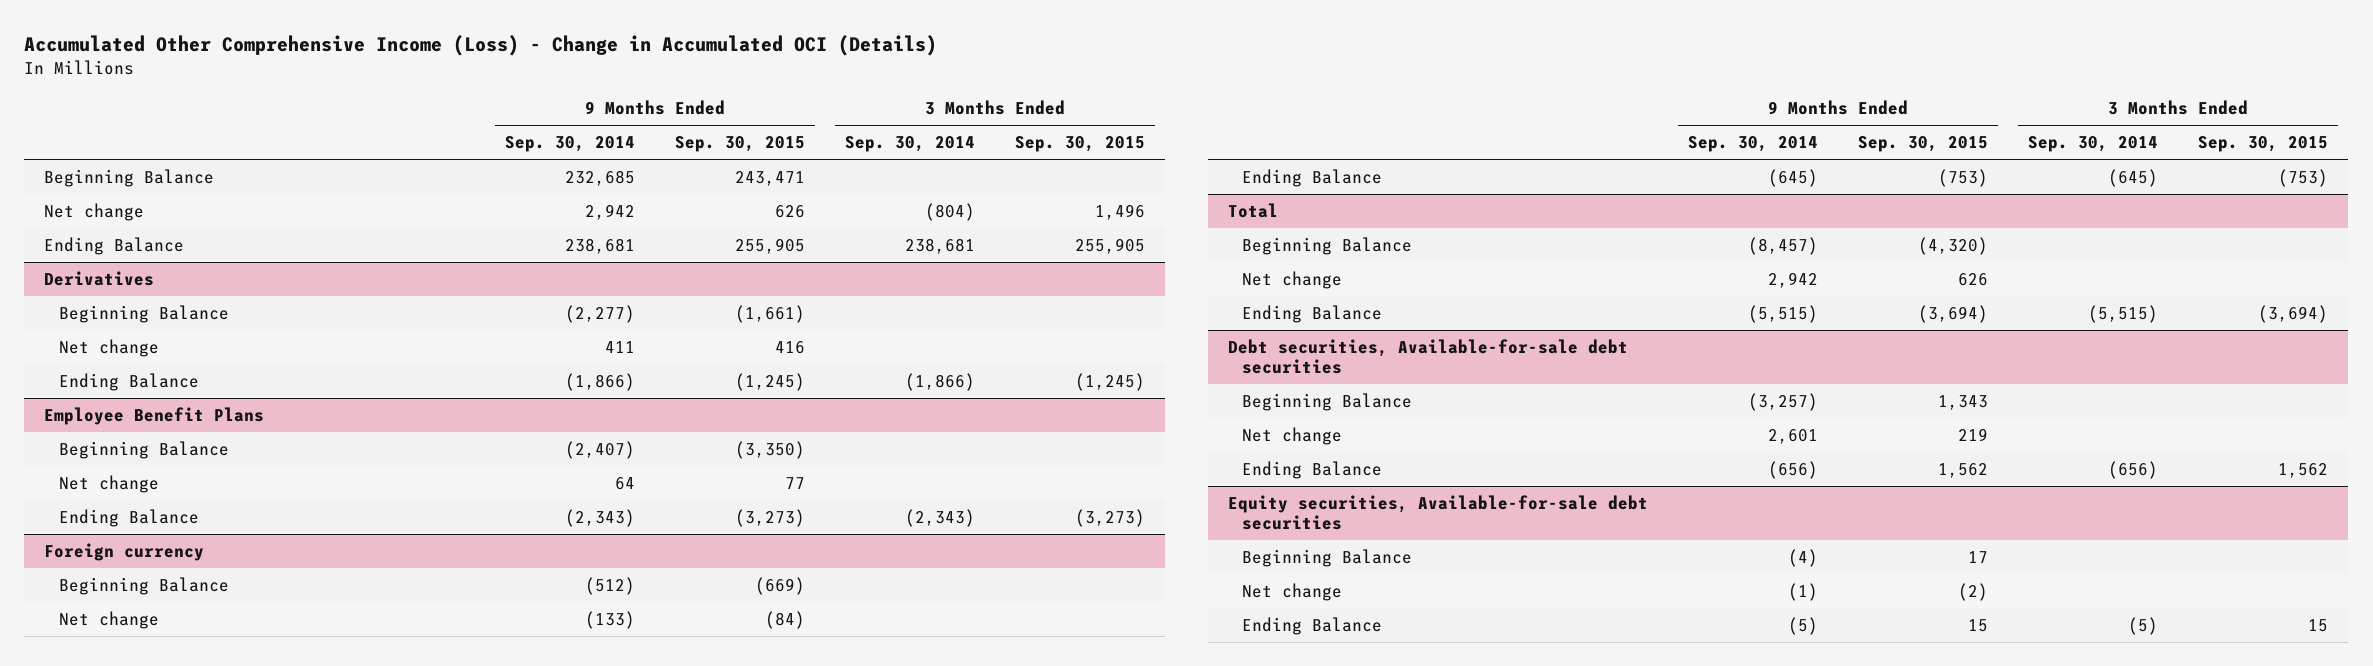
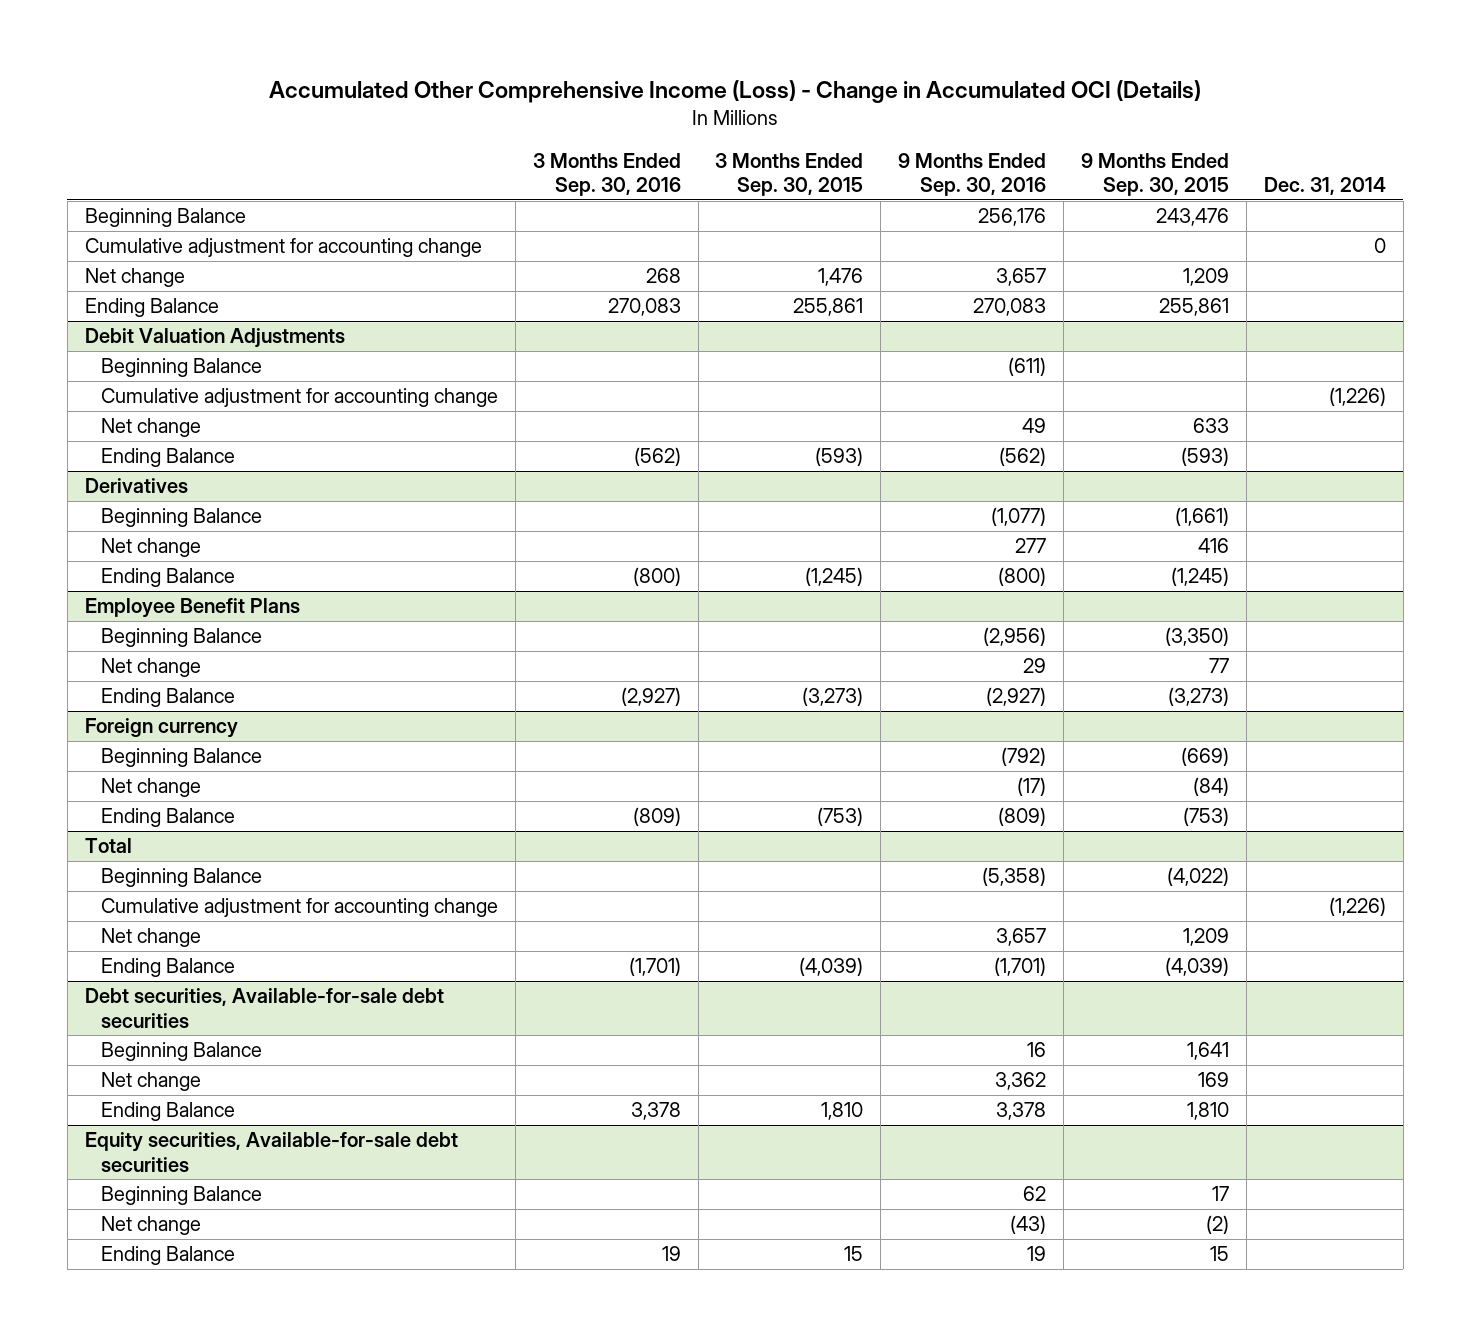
[504,136,635,153] Sep. 30, 2014 -> none
[844,136,975,153] Sep. 30, 2014 -> none
none -> [532,152,681,196] 3 Months Ended Sep. 30, 2016
none -> [898,152,1047,196] 9 Months Ended Sep. 30, 2016
none -> [1263,176,1386,195] Dec. 31, 2014
[734,170,805,186] 243,471 -> [1156,208,1230,227] 243,476
none -> [84,238,482,258] Cumulative adjustment for accounting change
[774,204,805,218] 626 -> [1183,268,1230,287] 1,209
[1094,203,1145,220] 1,496 -> [818,268,864,287] 1,476
[734,237,805,254] 255,905 -> [1159,298,1230,317] 255,861
[1074,237,1145,254] 255,905 -> [793,298,864,317] 255,861
none -> [84,328,345,349] Debit Valuation Adjustments
none -> [100,358,262,378] Beginning Balance
none -> [100,388,498,408] Cumulative adjustment for accounting change
none -> [100,418,201,438] Net change
none -> [100,448,235,468] Ending Balance
[1917,236,1988,255] (4,320) -> [1167,867,1230,887] (4,022)
none -> [100,898,498,918] Cumulative adjustment for accounting change
[1957,272,1988,286] 626 -> [1183,928,1230,947] 1,209
[1917,304,1988,323] (3,694) -> [1165,957,1230,977] (4,039)
[2258,304,2329,323] (3,694) -> [799,957,864,977] (4,039)
[1937,394,1988,410] 1,343 -> [1187,1042,1230,1061] 1,641
[1957,427,1988,441] 219 -> [1198,1072,1230,1088] 169
[1937,462,1988,478] 1,562 -> [1187,1102,1230,1121] 1,810
[2278,462,2329,478] 1,562 -> [821,1102,864,1121] 1,810

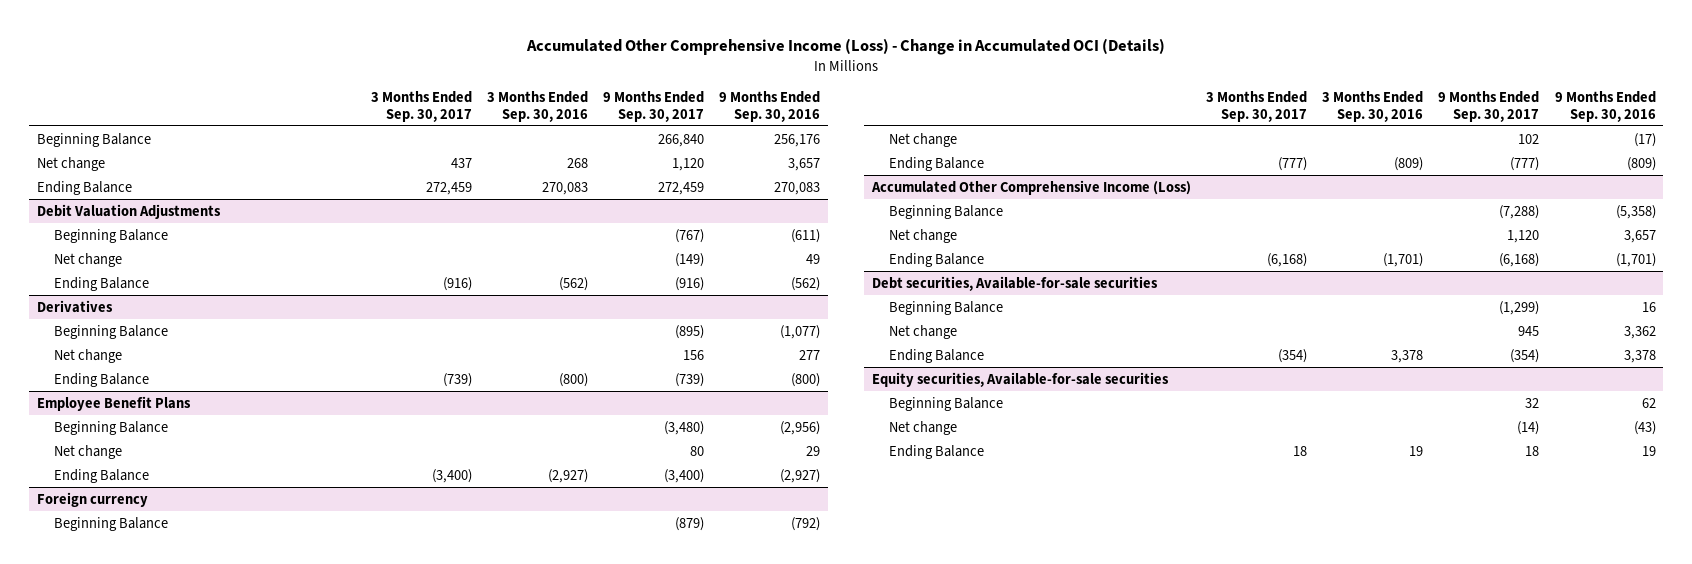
[715,152,864,196] 3 Months Ended Sep. 30, 2015 -> none
[1081,152,1230,196] 9 Months Ended Sep. 30, 2015 -> none
[1263,176,1386,195] Dec. 31, 2014 -> none
none -> [370,90,472,122] 3 Months Ended Sep. 30, 2017
none -> [603,90,705,122] 9 Months Ended Sep. 30, 2017
[84,238,482,258] Cumulative adjustment for accounting change -> none
[100,388,498,408] Cumulative adjustment for accounting change -> none
[84,838,132,854] Total -> [870,179,1191,195] Accumulated Other Comprehensive Income (Loss)
[100,898,498,918] Cumulative adjustment for accounting change -> none
[84,988,444,1028] Debt securities, Available-for-sale debt securities -> [871,275,1158,291] Debt securities, Available-for-sale securities
[84,1132,458,1172] Equity securities, Available-for-sale debt securities -> [871,371,1169,387] Equity securities, Available-for-sale securities

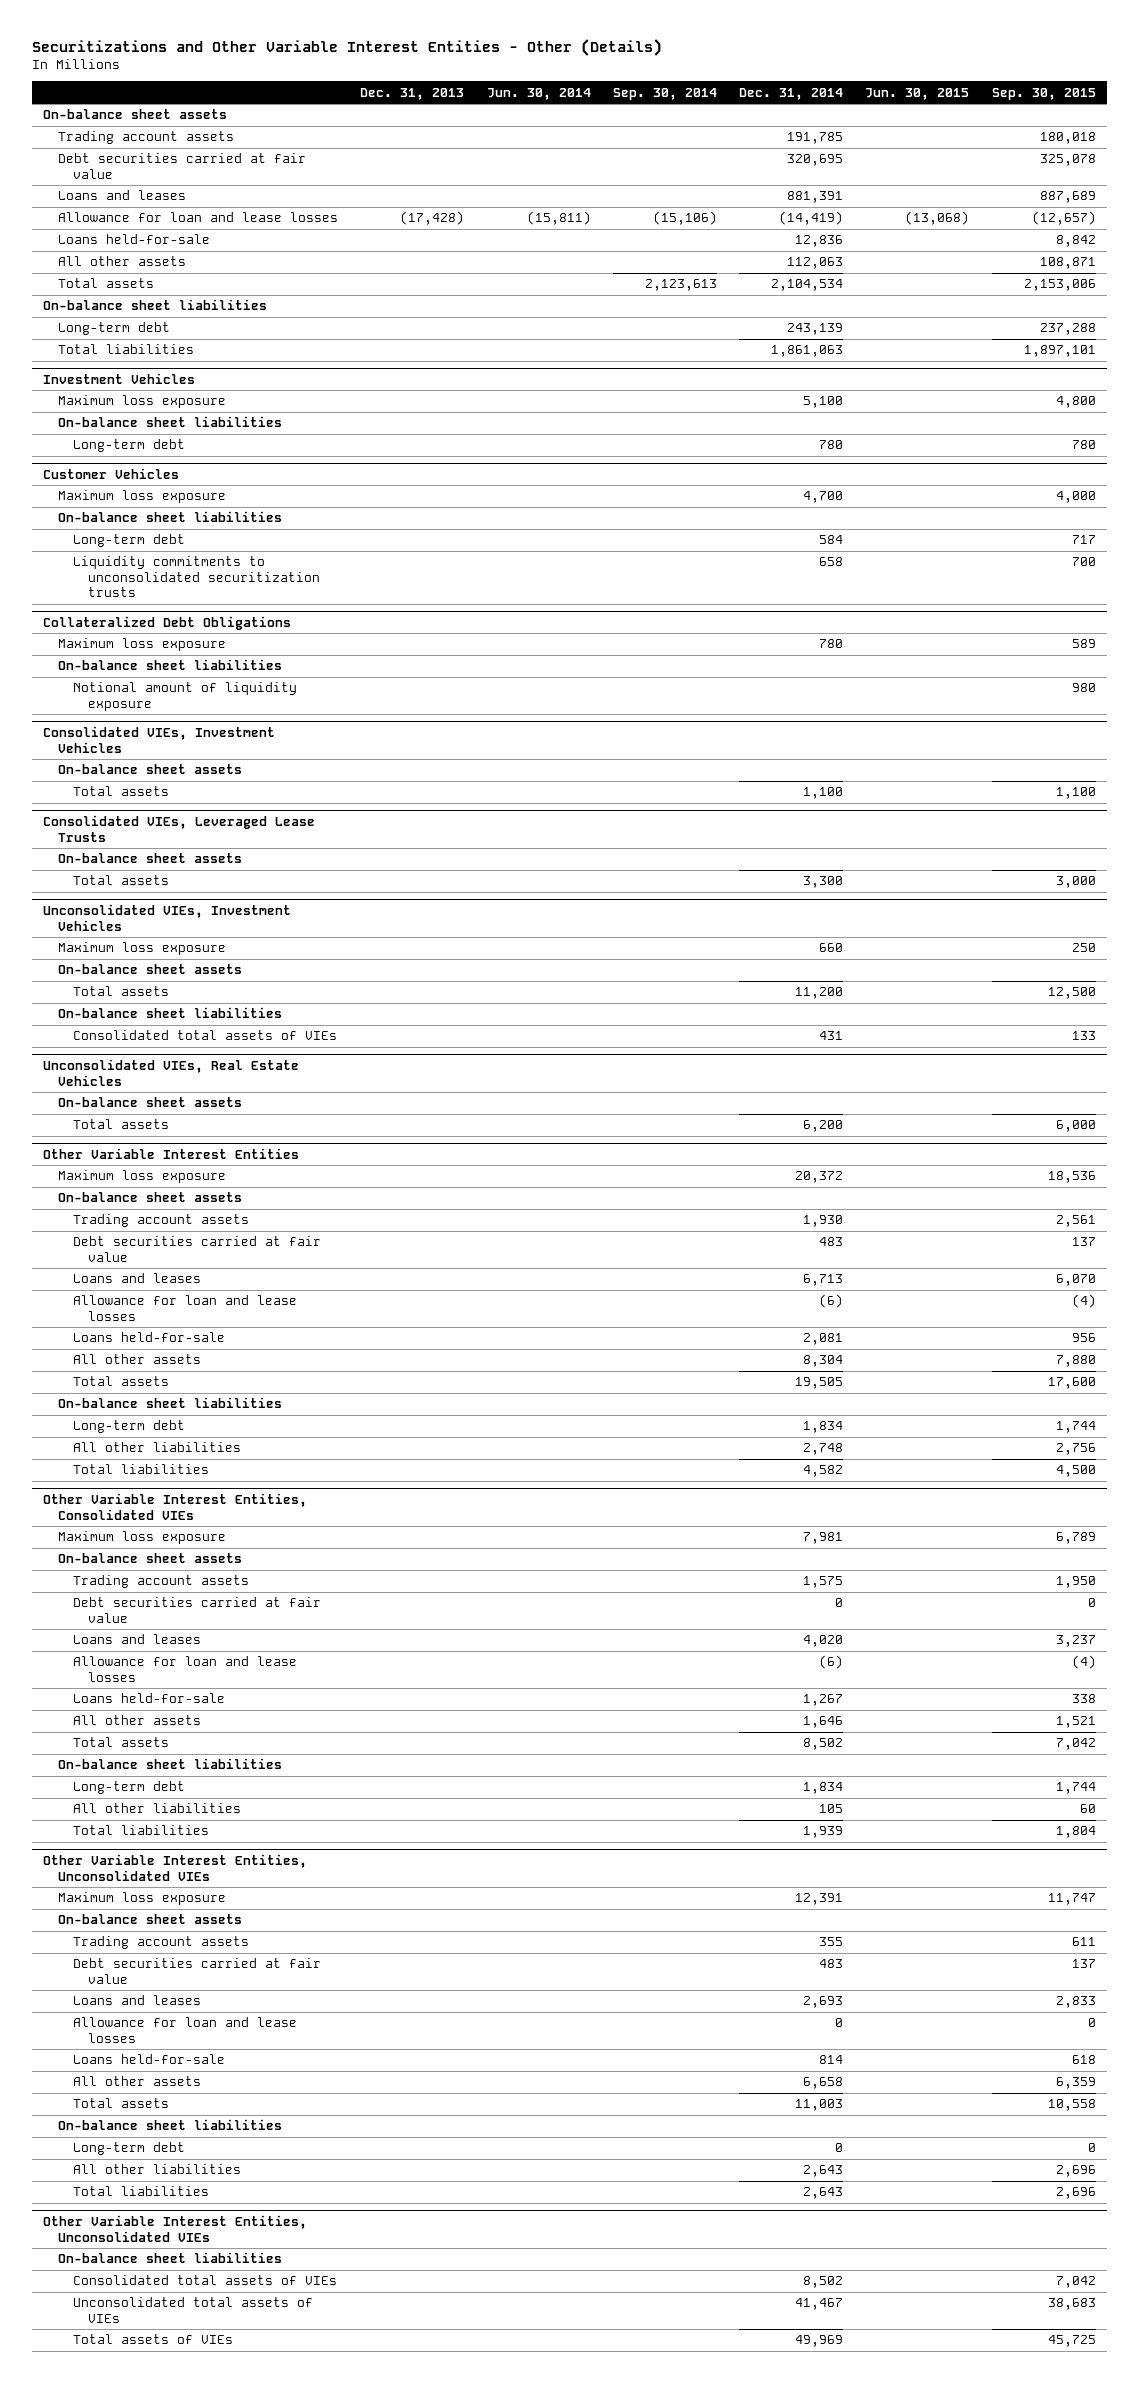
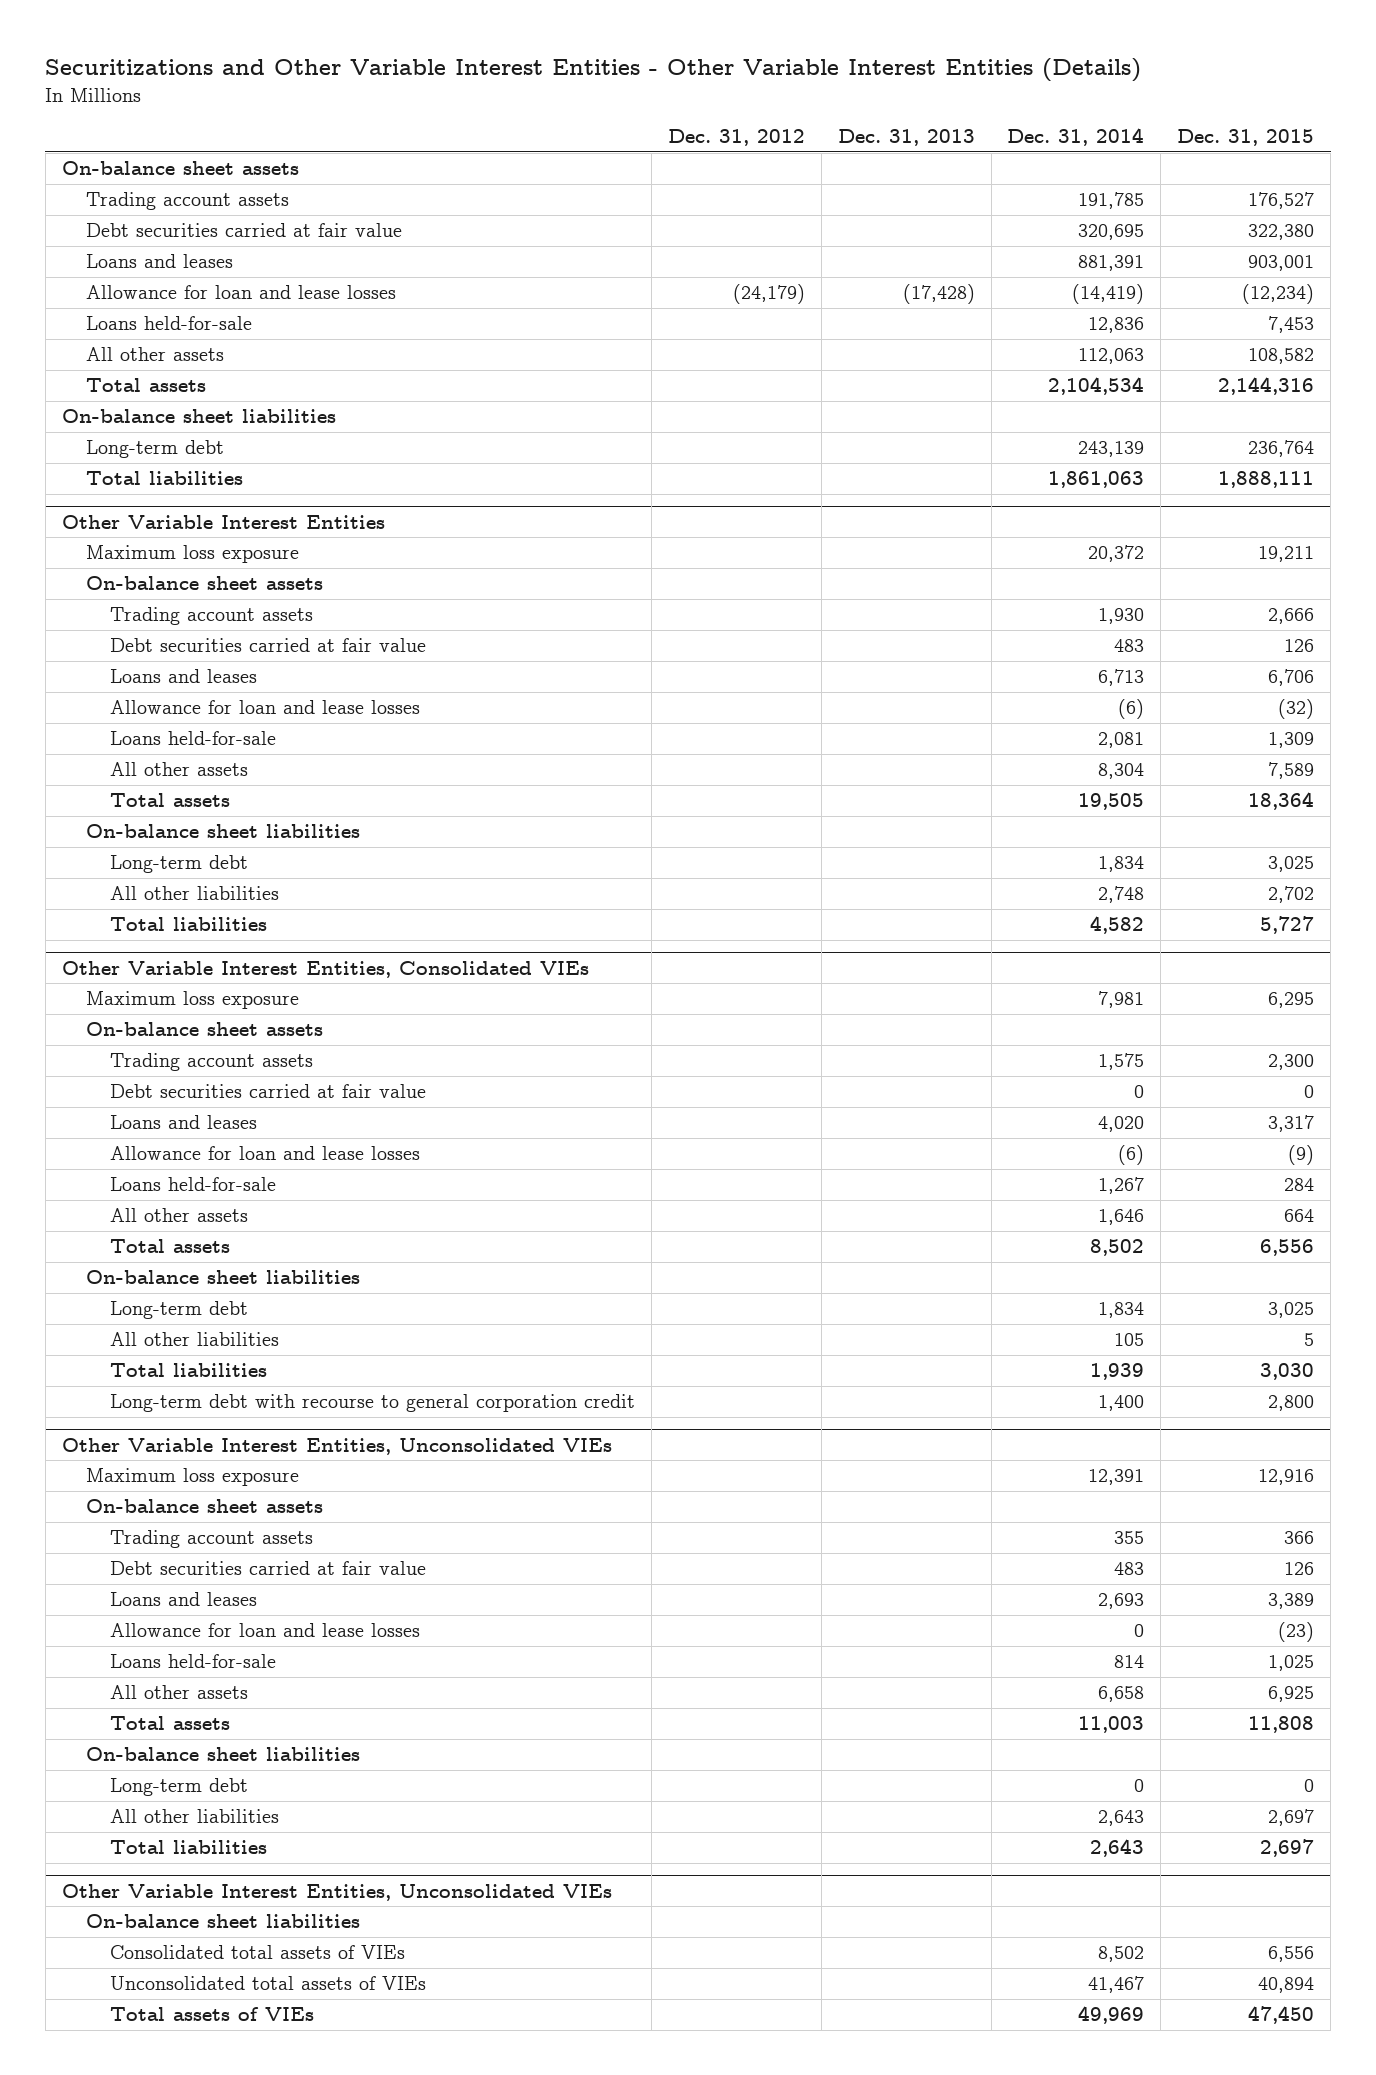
[32,38,663,56] Securitizations and Other Variable Interest Entities - Other (Details) -> [45,58,1142,83] Securitizations and Other Variable Interest Entities - Other Variable Interest Entities (Details)
[486,87,591,100] Jun. 30, 2014 -> none
[612,87,717,100] Sep. 30, 2014 -> none
[865,87,970,100] Jun. 30, 2015 -> none
[991,87,1096,100] Sep. 30, 2015 -> none
none -> [667,129,805,147] Dec. 31, 2012
none -> [1177,129,1315,147] Dec. 31, 2015
[43,373,196,385] Investment Vehicles -> none
[58,395,227,409] Maximum loss exposure -> none
[58,416,283,428] On-balance sheet liabilities -> none
[72,439,185,453] Long-term debt -> none
[43,468,180,480] Customer Vehicles -> none
[58,490,227,504] Maximum loss exposure -> none
[58,511,283,523] On-balance sheet liabilities -> none
[72,534,185,548] Long-term debt -> none
[72,556,320,598] Liquidity commitments to unconsolidated securitization trusts -> none
[43,616,292,631] Collateralized Debt Obligations -> none
[58,638,227,652] Maximum loss exposure -> none
[58,659,283,671] On-balance sheet liabilities -> none
[72,682,297,711] Notional amount of liquidity exposure -> none
[43,726,276,753] Consolidated VIEs, Investment Vehicles -> none
[58,764,243,775] On-balance sheet assets -> none
[72,786,169,797] Total assets -> none
[43,815,316,842] Consolidated VIEs, Leveraged Lease Trusts -> none
[58,853,243,864] On-balance sheet assets -> none
[72,875,169,886] Total assets -> none
[43,904,292,931] Unconsolidated VIEs, Investment Vehicles -> none
[58,942,227,956] Maximum loss exposure -> none
[58,964,243,975] On-balance sheet assets -> none
[72,986,169,997] Total assets -> none
[58,1007,283,1019] On-balance sheet liabilities -> none
[72,1030,337,1041] Consolidated total assets of VIEs -> none
[43,1059,300,1086] Unconsolidated VIEs, Real Estate Vehicles -> none
[58,1097,243,1108] On-balance sheet assets -> none
[72,1119,169,1130] Total assets -> none
none -> [110,1394,636,1413] Long-term debt with recourse to general corporation credit

